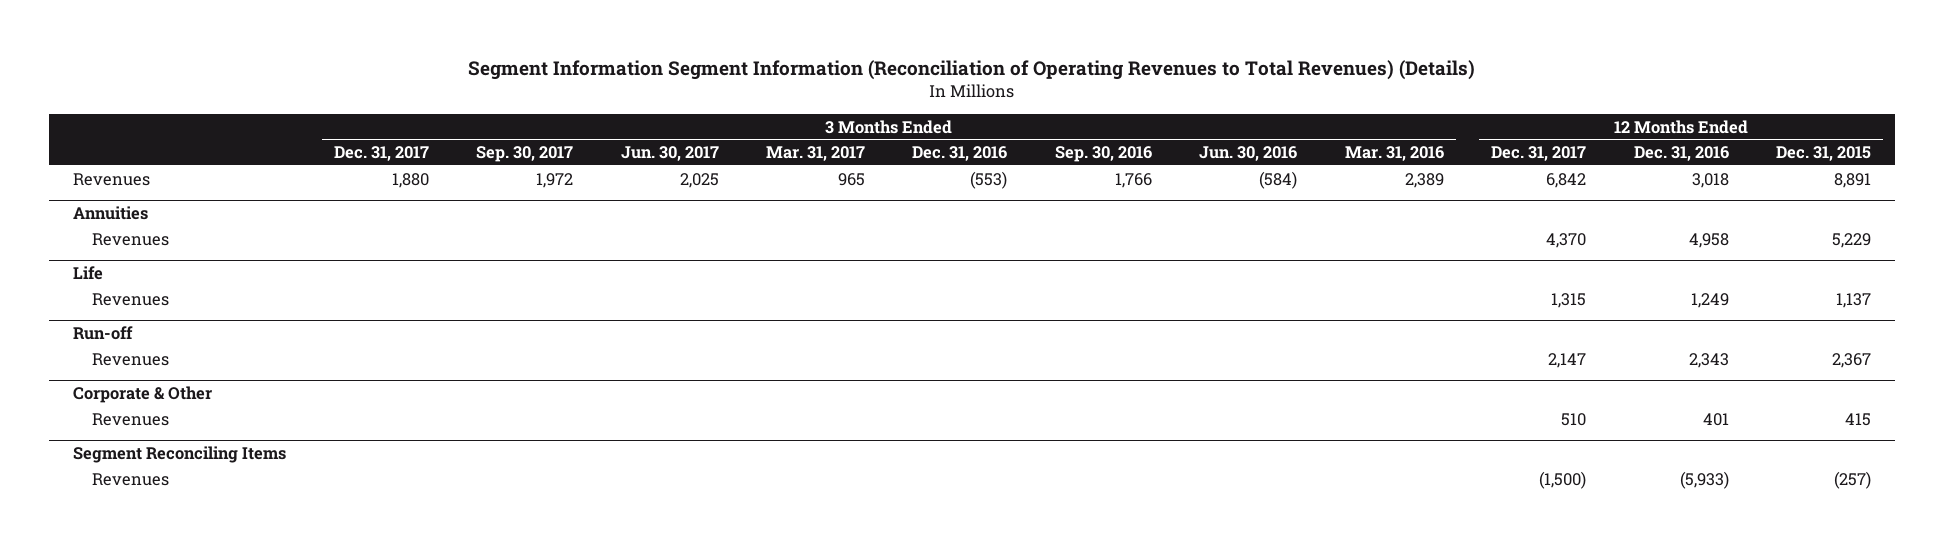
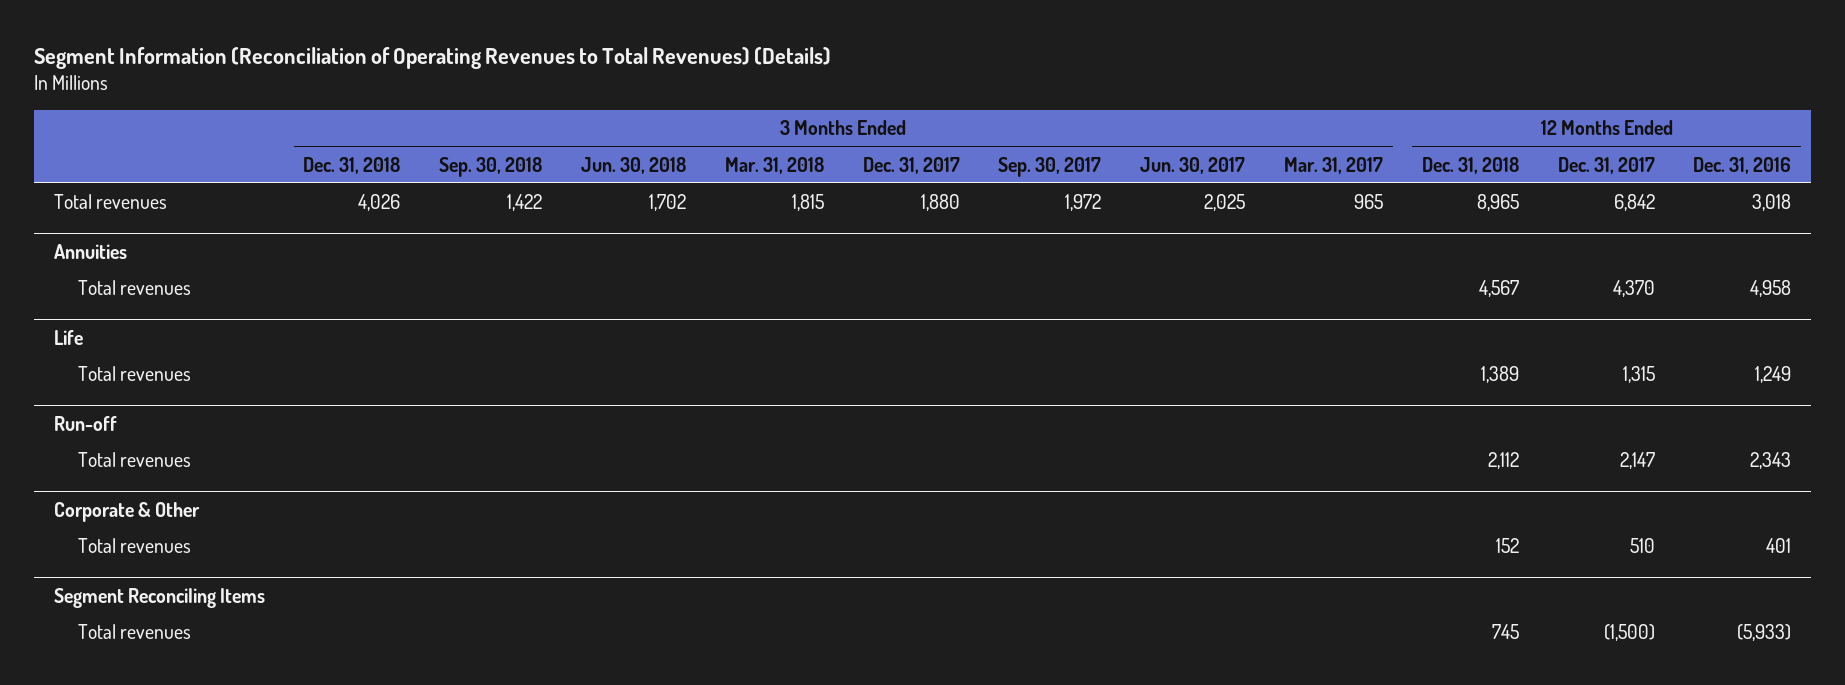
[468,60,1476,81] Segment Information Segment Information (Reconciliation of Operating Revenues to Total Revenues) (Details) -> [34,47,832,70] Segment Information (Reconciliation of Operating Revenues to Total Revenues) (Details)
[912,146,1008,162] Dec. 31, 2016 -> none
[1054,146,1152,163] Sep. 30, 2016 -> none
[1199,146,1298,162] Jun. 30, 2016 -> none
[1344,146,1444,162] Mar. 31, 2016 -> none
[1776,146,1872,162] Dec. 31, 2015 -> none
none -> [303,156,401,174] Dec. 31, 2018
none -> [439,156,543,177] Sep. 30, 2018
none -> [580,156,686,174] Jun. 30, 2018
none -> [724,156,824,174] Mar. 31, 2018
none -> [1421,156,1519,174] Dec. 31, 2018
[73,172,151,186] Revenues -> [53,194,167,210] Total revenues
[92,232,170,246] Revenues -> [77,280,191,296] Total revenues
[92,292,170,306] Revenues -> [77,366,191,382] Total revenues
[92,352,170,366] Revenues -> [77,452,191,468] Total revenues
[92,412,170,426] Revenues -> [77,538,191,554] Total revenues
[92,472,170,486] Revenues -> [77,624,191,640] Total revenues

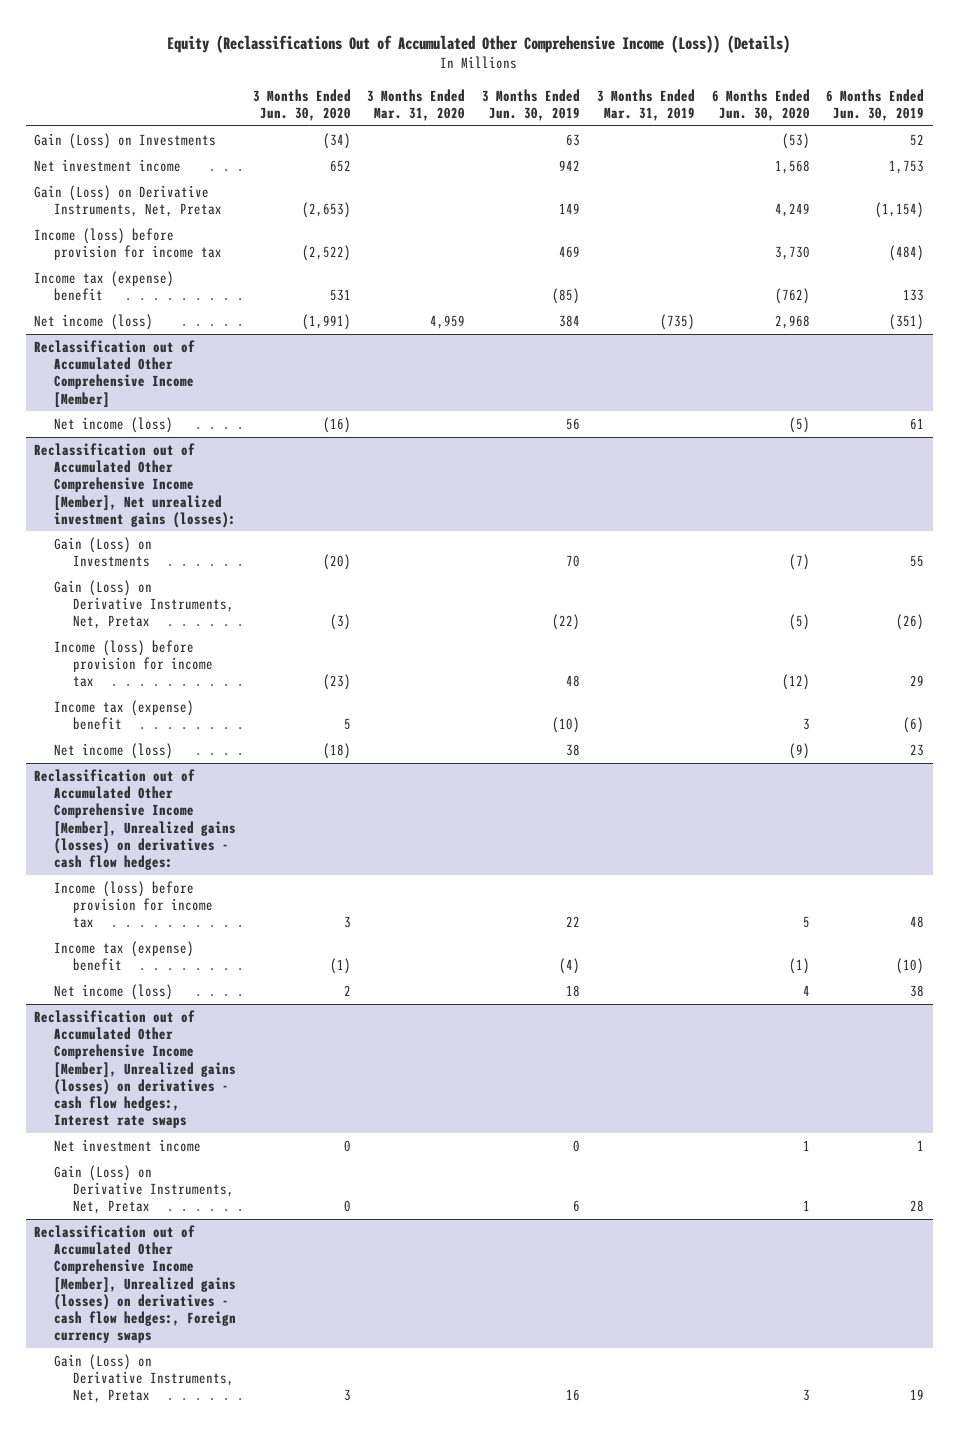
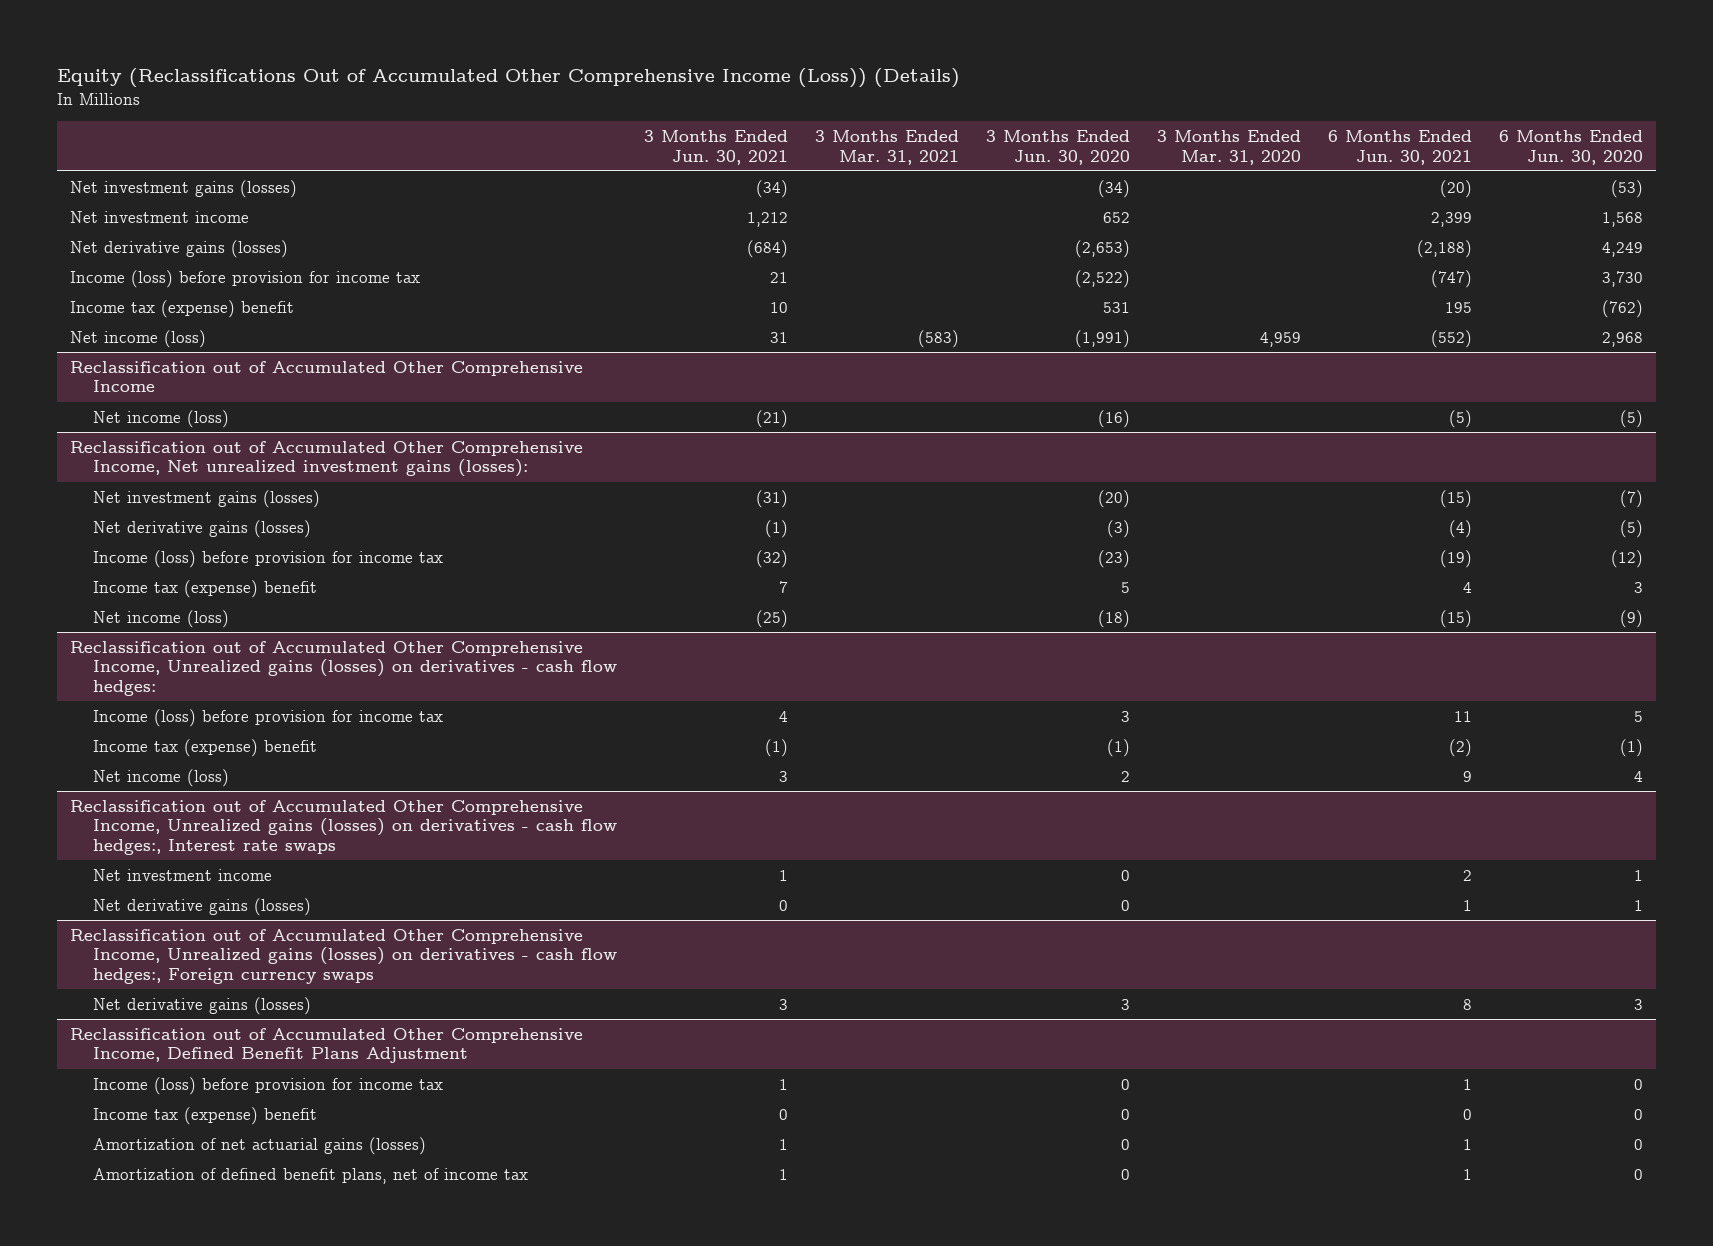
[482,88,581,121] 3 Months Ended Jun. 30, 2019 -> none
[596,88,695,121] 3 Months Ended Mar. 31, 2019 -> none
[826,88,925,121] 6 Months Ended Jun. 30, 2019 -> none
none -> [644,129,789,165] 3 Months Ended Jun. 30, 2021
none -> [815,129,960,165] 3 Months Ended Mar. 31, 2021
none -> [1327,129,1472,165] 6 Months Ended Jun. 30, 2021
[34,132,217,149] Gain (Loss) on Investments -> [70,179,298,198] Net investment gains (losses)
[34,184,222,218] Gain (Loss) on Derivative Instruments, Net, Pretax -> [70,239,289,258] Net derivative gains (losses)
[34,339,196,408] Reclassification out of Accumulated Other Comprehensive Income [Member] -> [70,360,584,393] Reclassification out of Accumulated Other Comprehensive Income
[34,442,236,528] Reclassification out of Accumulated Other Comprehensive Income [Member], Net unrealized investment gains (losses): -> [70,440,584,478] Reclassification out of Accumulated Other Comprehensive Income, Net unrealized investment gains (losses):
[53,536,152,568] Gain (Loss) on Investments -> [93,489,321,508] Net investment gains (losses)
[53,579,235,630] Gain (Loss) on Derivative Instruments, Net, Pretax -> [93,519,312,538] Net derivative gains (losses)
[34,768,236,870] Reclassification out of Accumulated Other Comprehensive Income [Member], Unrealized gains (losses) on derivatives - cash flow hedges: -> [70,640,618,696] Reclassification out of Accumulated Other Comprehensive Income, Unrealized gains (losses) on derivatives - cash flow hedges:
[34,1009,236,1129] Reclassification out of Accumulated Other Comprehensive Income [Member], Unrealized gains (losses) on derivatives - cash flow hedges:, Interest rate swaps -> [70,799,618,855] Reclassification out of Accumulated Other Comprehensive Income, Unrealized gains (losses) on derivatives - cash flow hedges:, Interest rate swaps
[53,1164,235,1215] Gain (Loss) on Derivative Instruments, Net, Pretax -> [93,897,312,916] Net derivative gains (losses)
[34,1224,236,1344] Reclassification out of Accumulated Other Comprehensive Income [Member], Unrealized gains (losses) on derivatives - cash flow hedges:, Foreign currency swaps -> [70,928,618,984] Reclassification out of Accumulated Other Comprehensive Income, Unrealized gains (losses) on derivatives - cash flow hedges:, Foreign currency swaps
[53,1353,235,1404] Gain (Loss) on Derivative Instruments, Net, Pretax -> [93,996,312,1015] Net derivative gains (losses)
none -> [70,1027,584,1064] Reclassification out of Accumulated Other Comprehensive Income, Defined Benefit Plans Adjustment
none -> [93,1076,444,1095] Income (loss) before provision for income tax
none -> [93,1106,318,1125] Income tax (expense) benefit
none -> [93,1136,427,1155] Amortization of net actuarial gains (losses)
none -> [93,1167,529,1184] Amortization of defined benefit plans, net of income tax

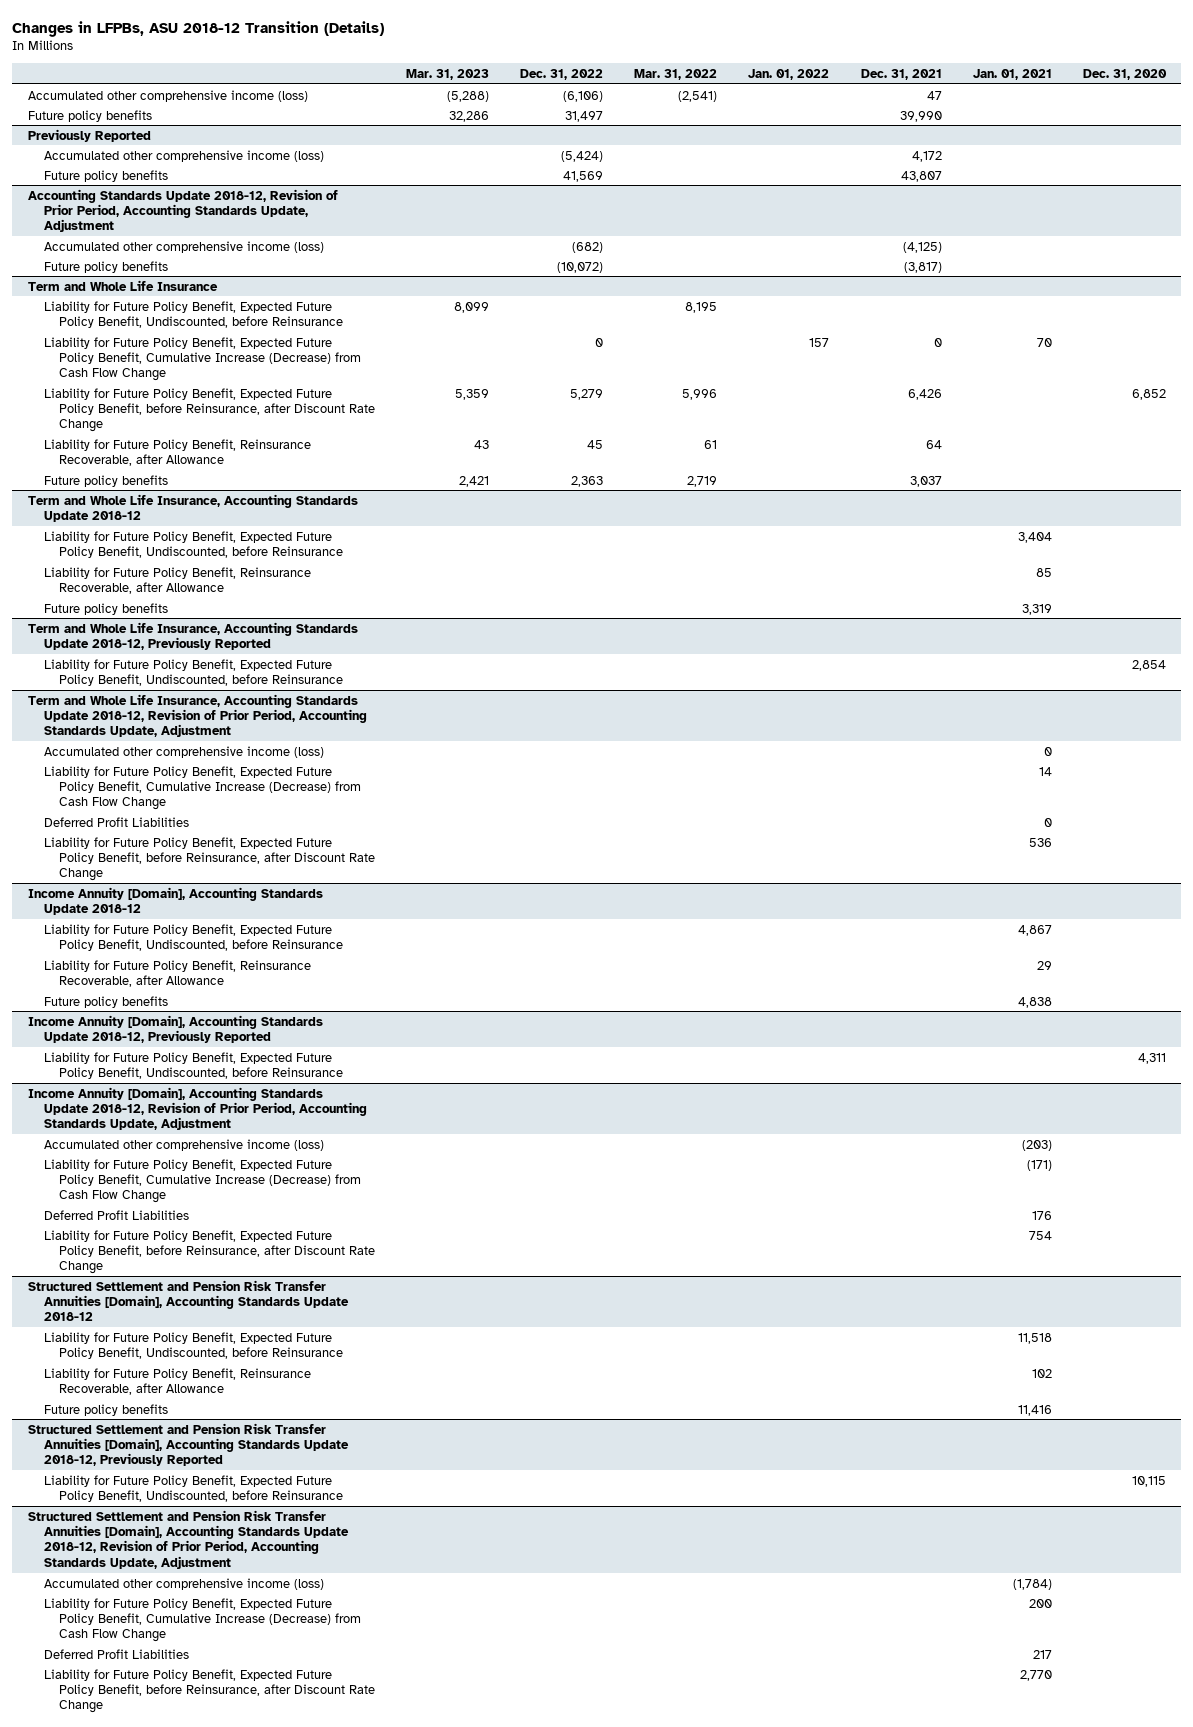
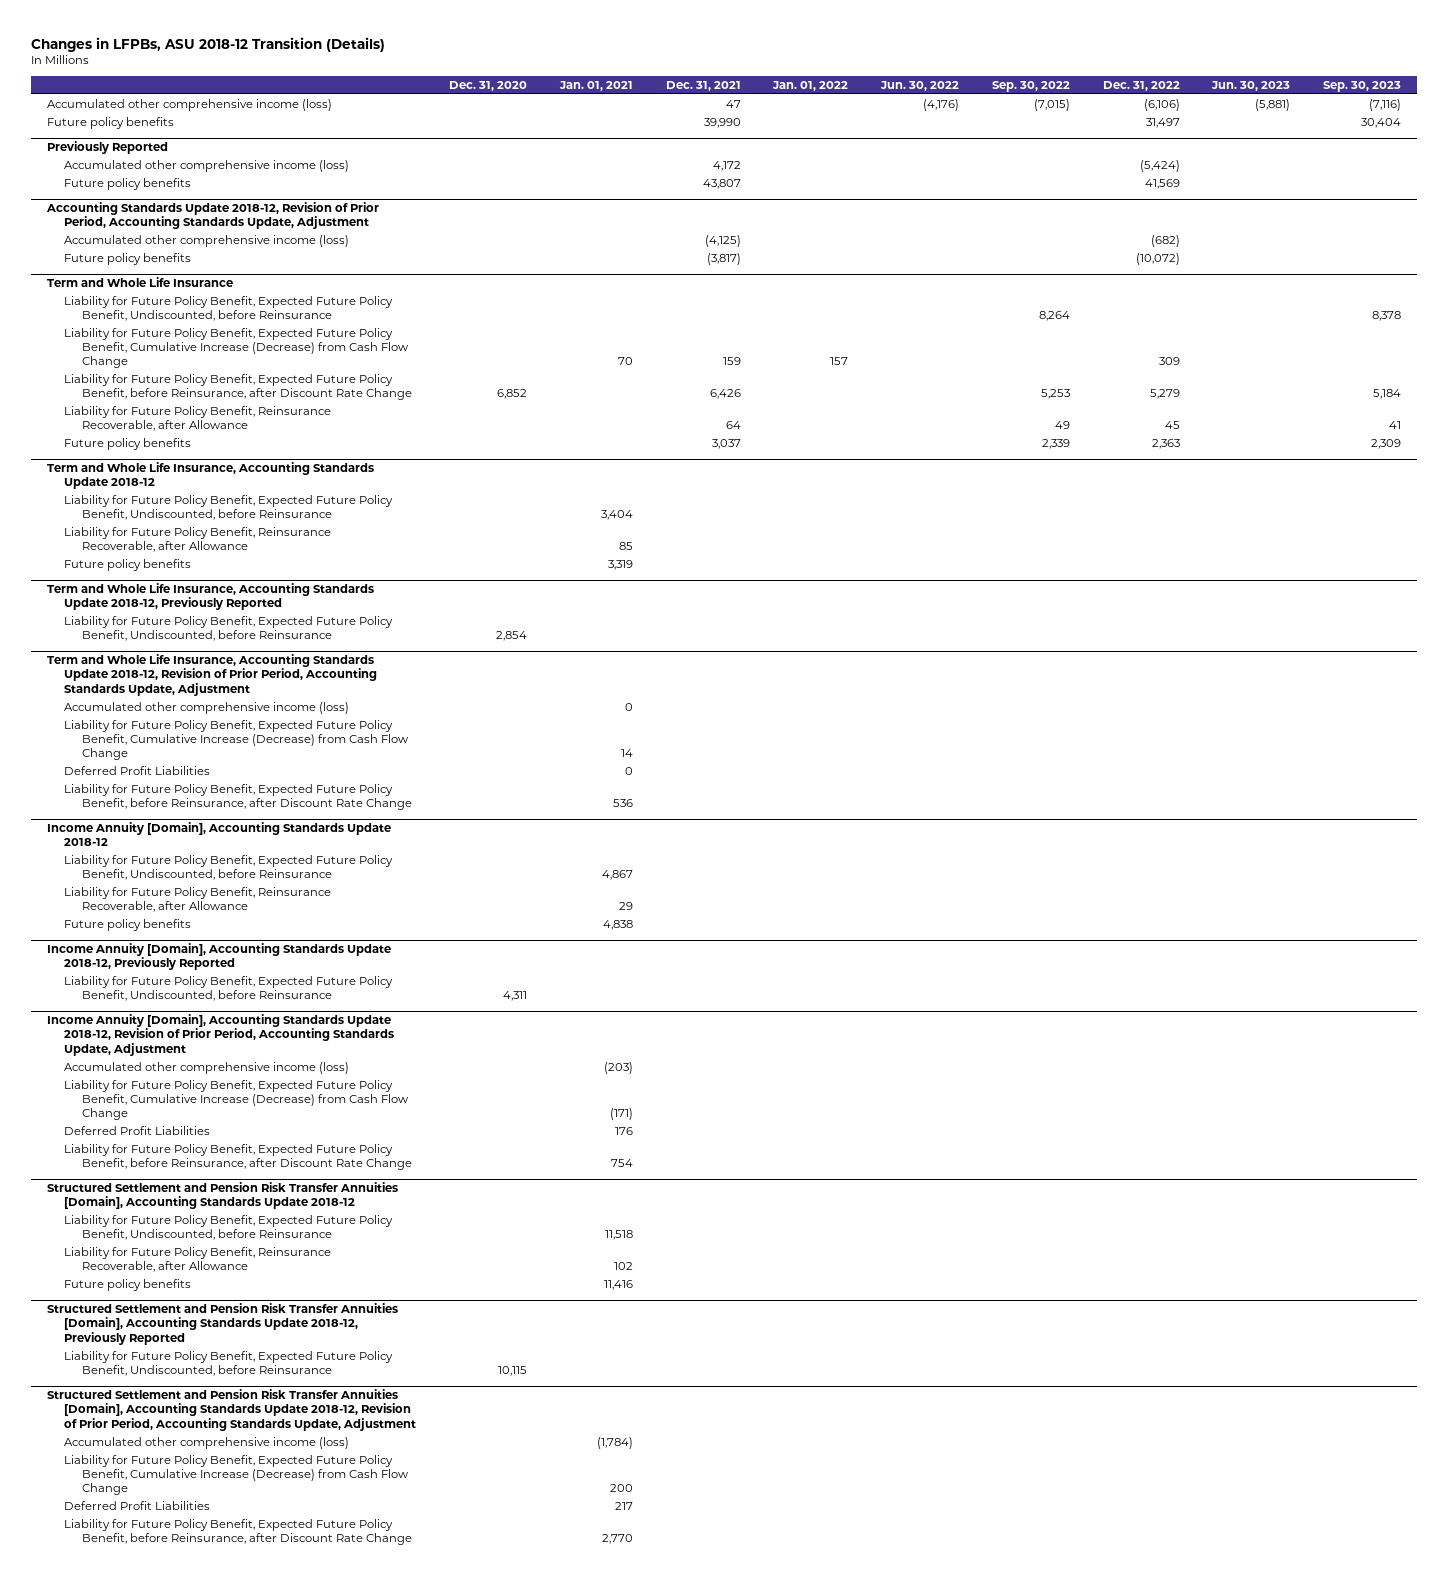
[406,68,490,80] Mar. 31, 2023 -> none
[634,68,718,80] Mar. 31, 2022 -> none
none -> [880,80,960,91] Jun. 30, 2022
none -> [991,80,1070,92] Sep. 30, 2022
none -> [1211,80,1291,91] Jun. 30, 2023
none -> [1323,80,1402,92] Sep. 30, 2023
[595,337,604,347] 0 -> [1158,357,1180,366] 309
[933,337,942,347] 0 -> [722,357,741,366] 159

